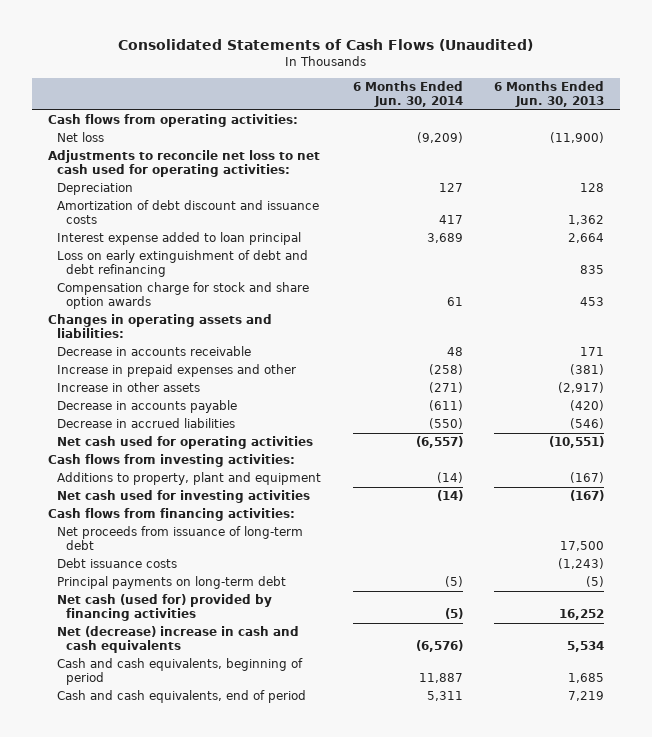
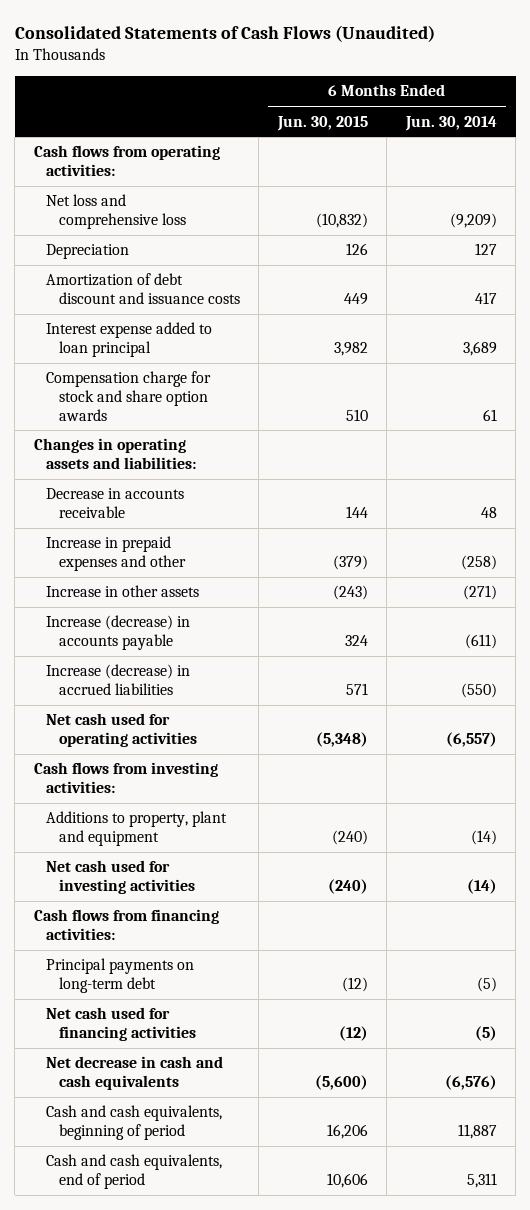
[494,81,605,107] 6 Months Ended Jun. 30, 2013 -> none
none -> [276,115,368,131] Jun. 30, 2015
[48,150,321,177] Adjustments to reconcile net loss to net cash used for operating activities: -> none
[57,132,105,143] Net loss -> [46,194,186,230] Net loss and comprehensive loss
[57,250,309,277] Loss on early extinguishment of debt and debt refinancing -> none
[57,400,238,414] Decrease in accounts payable -> [46,615,191,651] Increase (decrease) in accounts payable
[57,418,236,429] Decrease in accrued liabilities -> [46,664,191,696] Increase (decrease) in accrued liabilities
[57,526,304,550] Net proceeds from issuance of long-term debt -> none
[57,558,178,569] Debt issuance costs -> none
[57,594,273,621] Net cash (used for) provided by financing activities -> [46,1007,196,1042] Net cash used for financing activities
[57,626,300,653] Net (decrease) increase in cash and cash equivalents -> [46,1056,224,1091] Net decrease in cash and cash equivalents

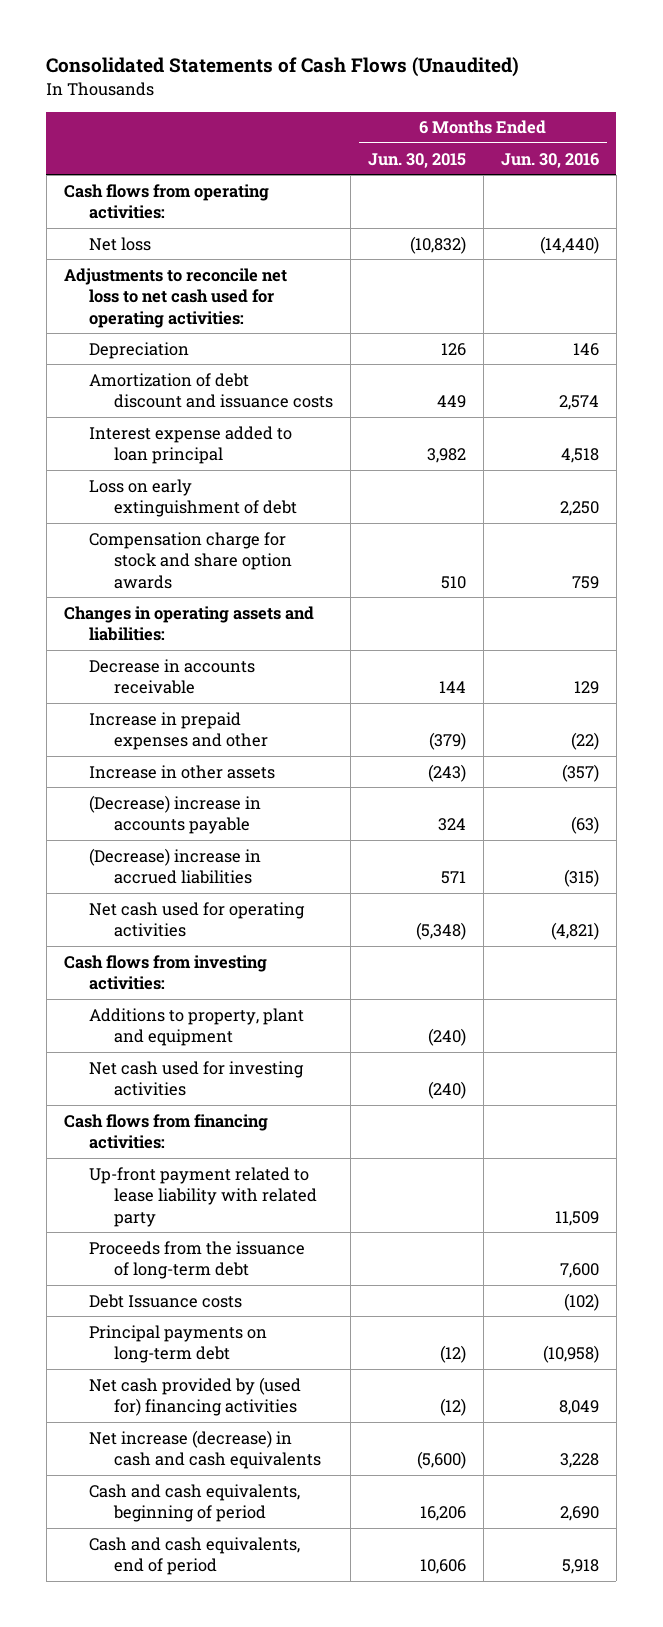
[404,115,497,131] Jun. 30, 2014 -> none
none -> [500,152,599,168] Jun. 30, 2016
[46,194,186,230] Net loss and comprehensive loss -> [88,236,151,251] Net loss
none -> [63,267,287,328] Adjustments to reconcile net loss to net cash used for operating activities:
none -> [88,478,297,518] Loss on early extinguishment of debt
[46,615,191,651] Increase (decrease) in accounts payable -> [88,794,261,835] (Decrease) increase in accounts payable
[46,664,191,696] Increase (decrease) in accrued liabilities -> [88,847,261,885] (Decrease) increase in accrued liabilities
none -> [88,1166,317,1227] Up-front payment related to lease liability with related party
none -> [88,1240,305,1280] Proceeds from the issuance of long-term debt
none -> [88,1293,242,1308] Debt Issuance costs
[46,1007,196,1042] Net cash used for financing activities -> [88,1376,301,1417] Net cash provided by (used for) financing activities
[46,1056,224,1091] Net decrease in cash and cash equivalents -> [88,1429,321,1470] Net increase (decrease) in cash and cash equivalents

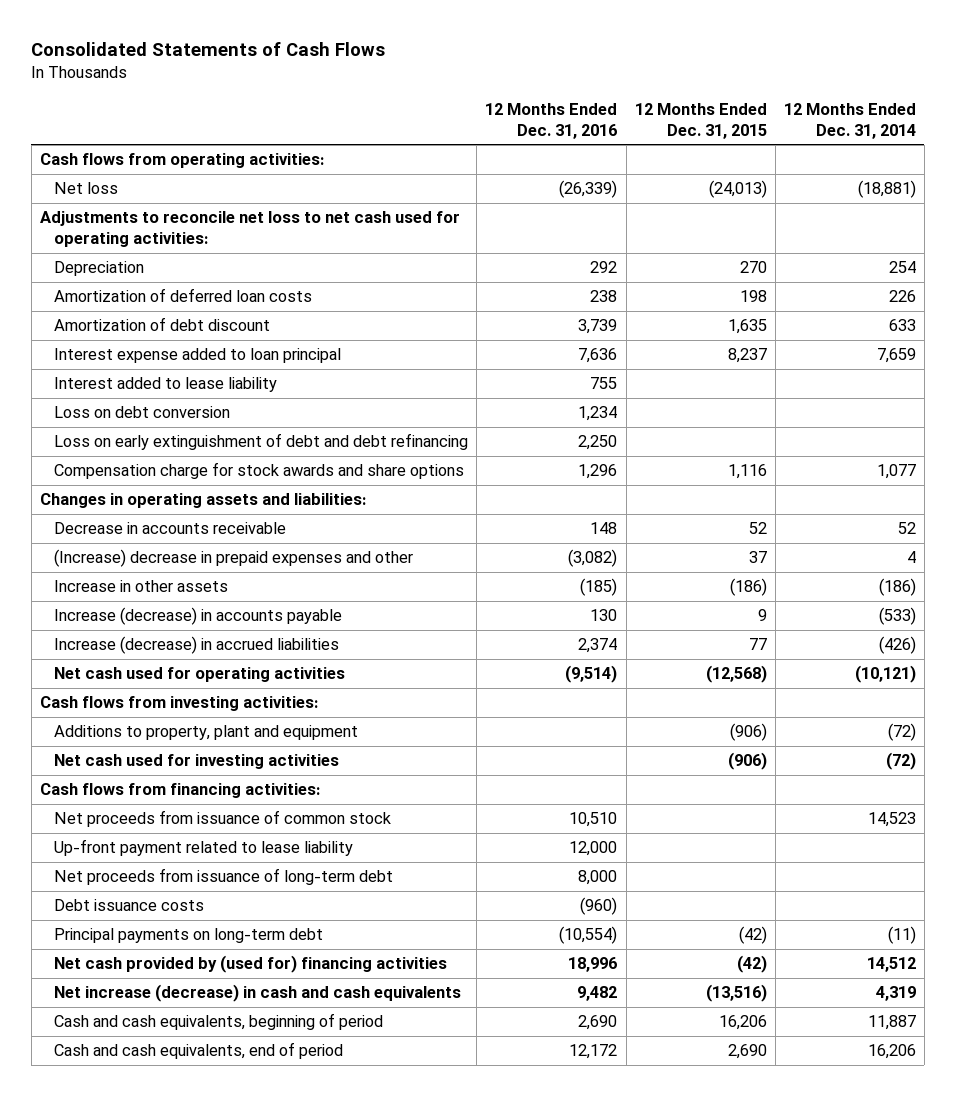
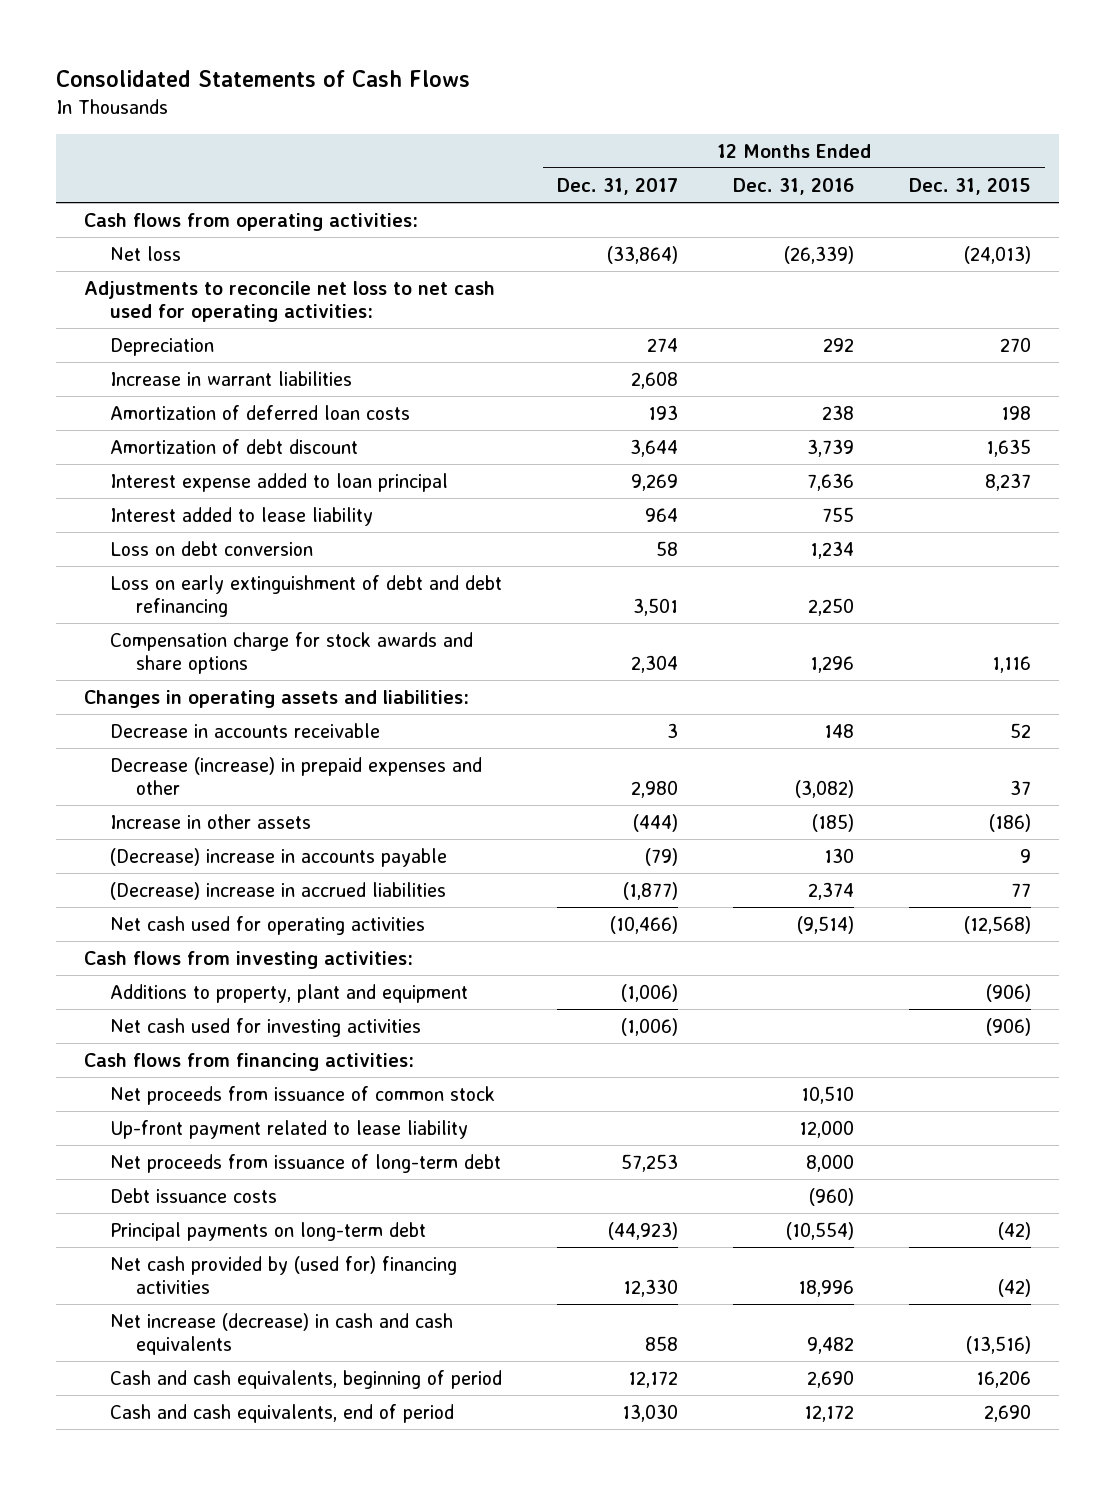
[783,103,916,139] 12 Months Ended Dec. 31, 2014 -> none
none -> [557,177,679,195] Dec. 31, 2017
none -> [109,370,352,386] Increase in warrant liabilities
[54,549,414,568] (Increase) decrease in prepaid expenses and other -> [109,756,482,796] Decrease (increase) in prepaid expenses and other
[54,607,343,626] Increase (decrease) in accounts payable -> [109,847,447,867] (Decrease) increase in accounts payable
[54,636,340,655] Increase (decrease) in accrued liabilities -> [109,881,446,900] (Decrease) increase in accrued liabilities

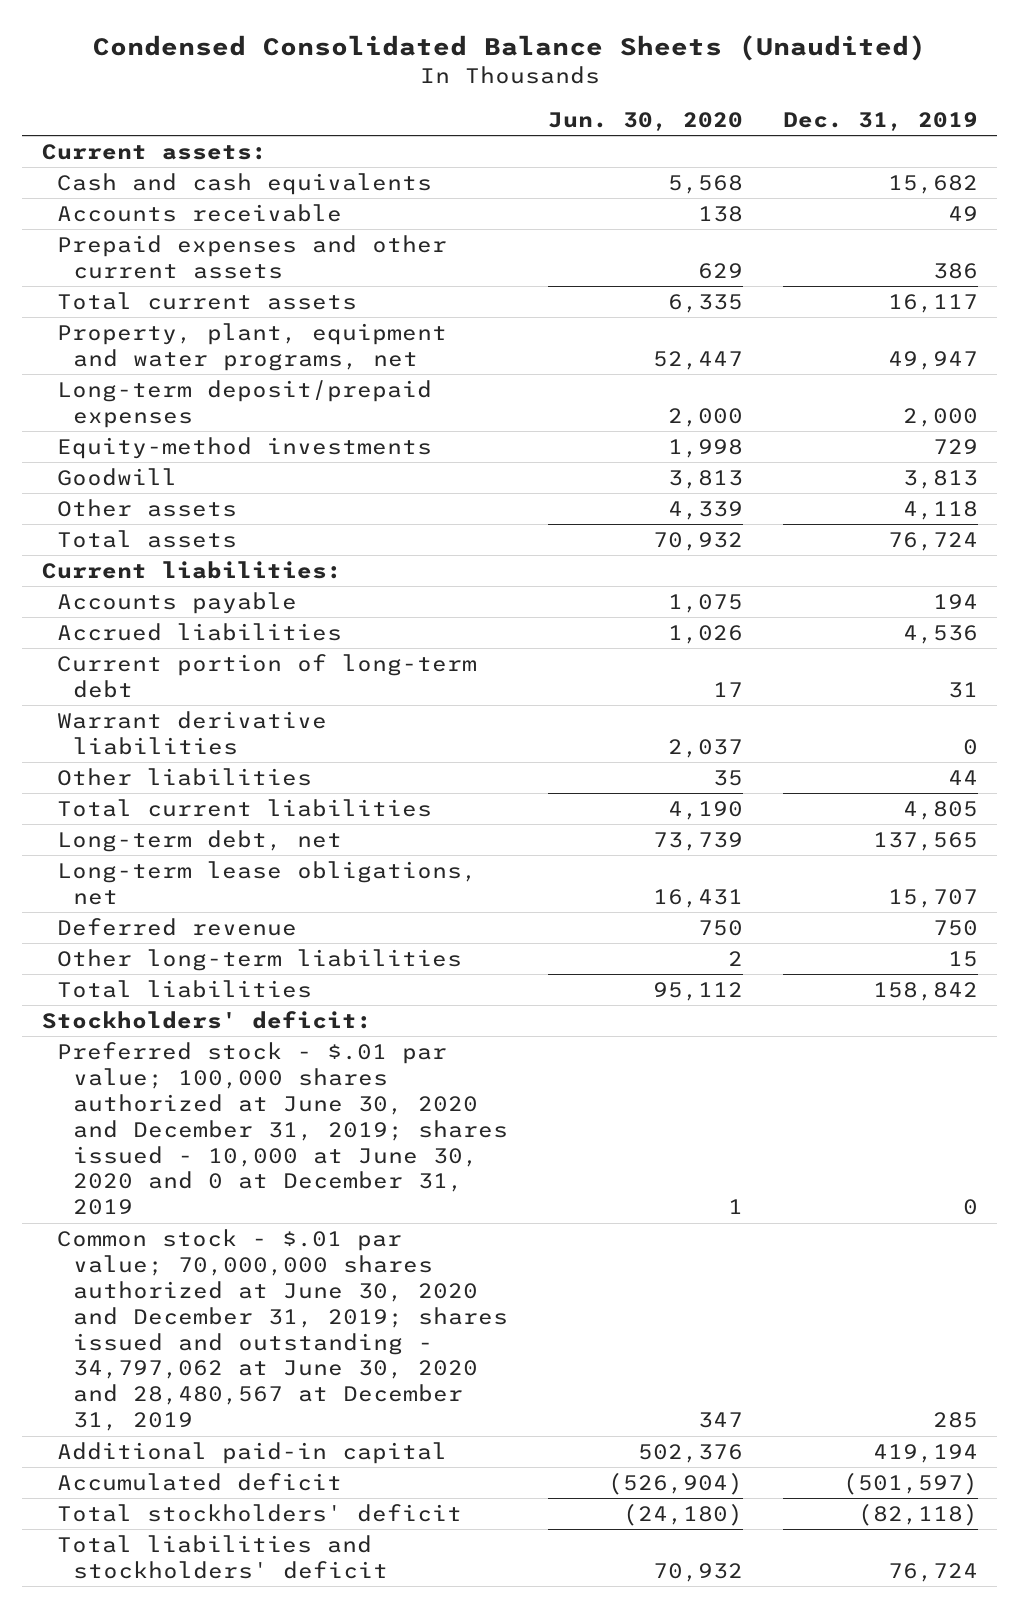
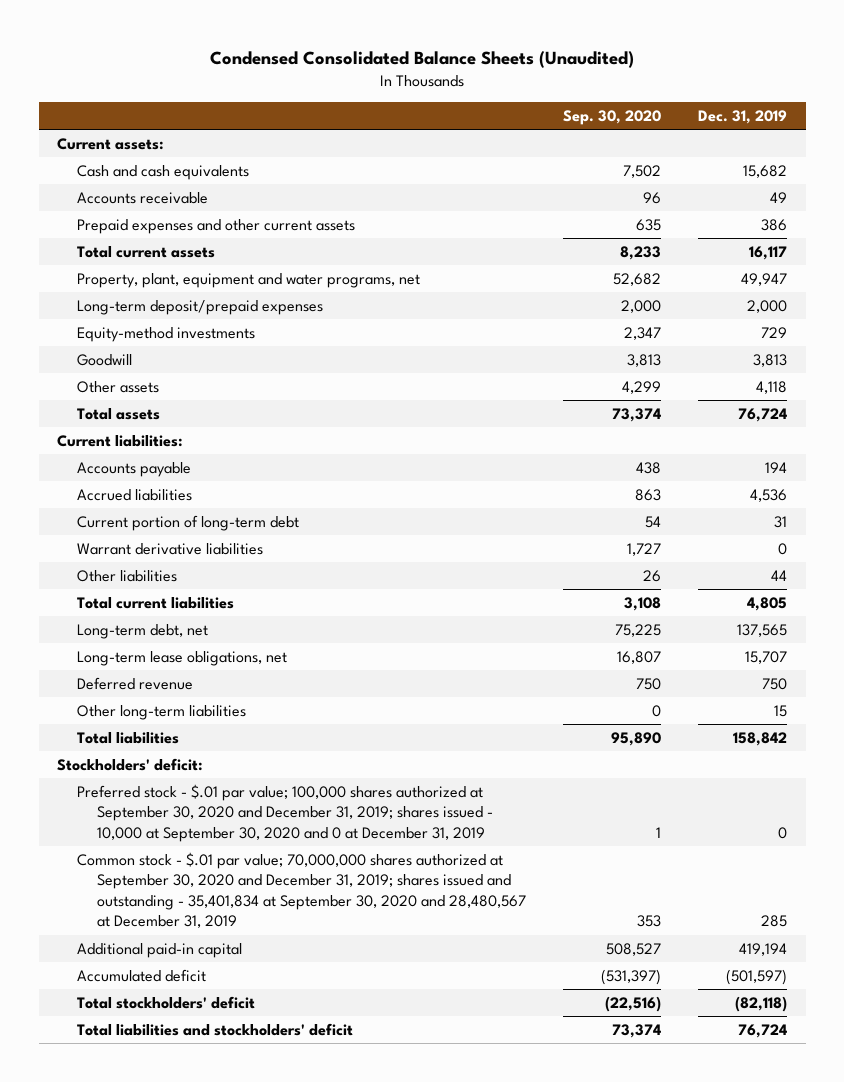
[547,112,743,132] Jun. 30, 2020 -> none
none -> [563,109,662,125] Sep. 30, 2020
[57,1042,509,1216] Preferred stock - $.01 par value; 100,000 shares authorized at June 30, 2020 and December 31, 2019; shares issued - 10,000 at June 30, 2020 and 0 at December 31, 2019 -> [77,783,494,842] Preferred stock - $.01 par value; 100,000 shares authorized at September 30, 2020 and December 31, 2019; shares issued - 10,000 at September 30, 2020 and 0 at December 31, 2019
[57,1229,509,1432] Common stock - $.01 par value; 70,000,000 shares authorized at June 30, 2020 and December 31, 2019; shares issued and outstanding - 34,797,062 at June 30, 2020 and 28,480,567 at December 31, 2019 -> [77,851,527,929] Common stock - $.01 par value; 70,000,000 shares authorized at September 30, 2020 and December 31, 2019; shares issued and outstanding - 35,401,834 at September 30, 2020 and 28,480,567 at December 31, 2019

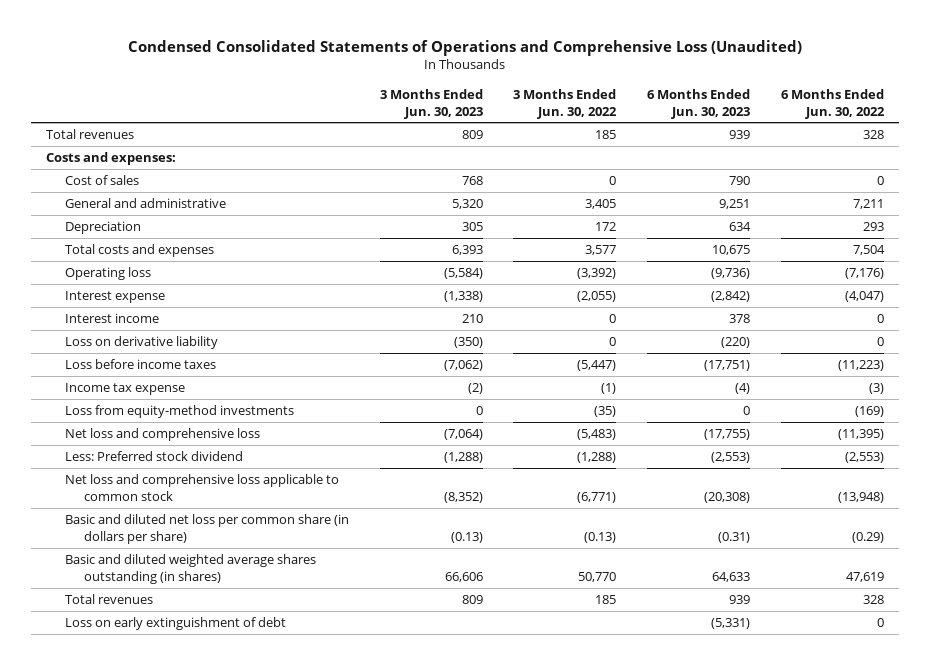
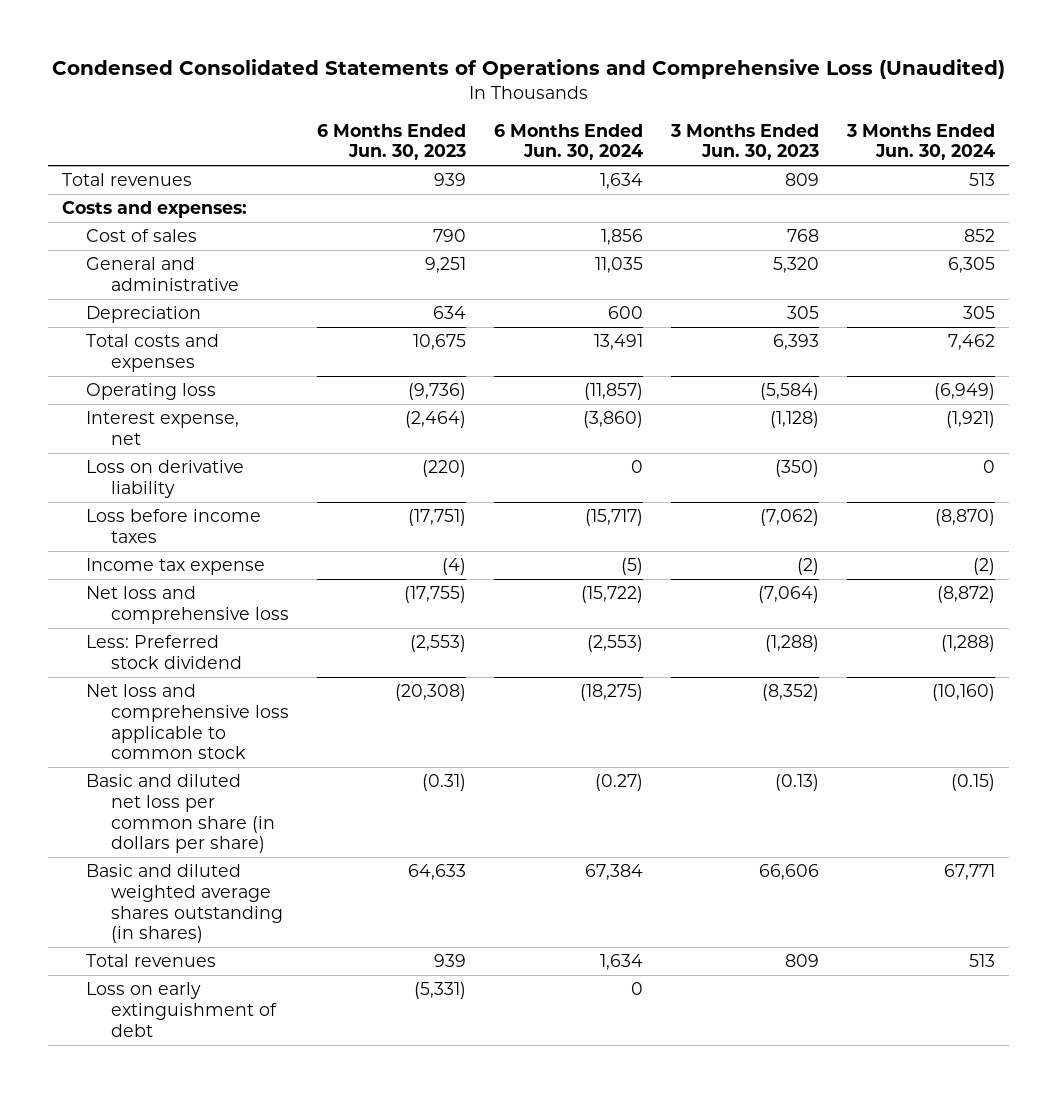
[513,89,618,119] 3 Months Ended Jun. 30, 2022 -> none
[780,89,885,119] 6 Months Ended Jun. 30, 2022 -> none
none -> [493,123,643,161] 6 Months Ended Jun. 30, 2024
none -> [846,123,996,161] 3 Months Ended Jun. 30, 2024
[65,313,160,324] Interest income -> none
[65,291,166,304] Interest expense -> [86,411,240,445] Interest expense, net
[443,291,483,303] (1,338) -> [770,411,820,429] (1,128)
[711,291,751,303] (2,842) -> [404,411,466,429] (2,464)
[65,405,295,419] Loss from equity-method investments -> none

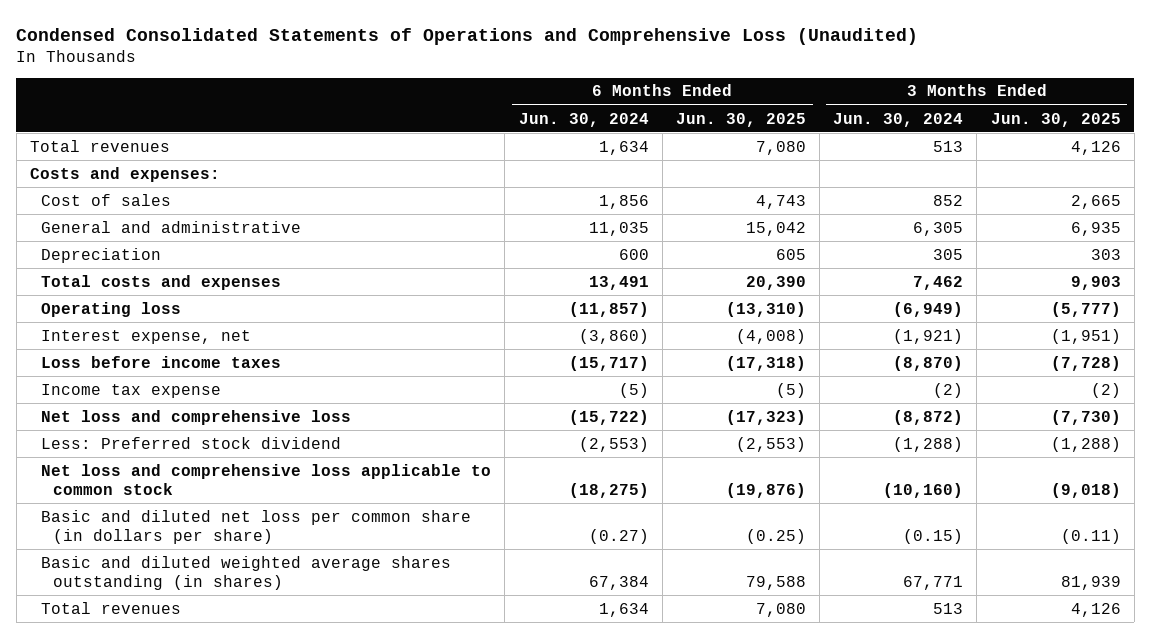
[316,123,466,161] 6 Months Ended Jun. 30, 2023 -> none
[670,123,820,161] 3 Months Ended Jun. 30, 2023 -> none
none -> [675,112,806,127] Jun. 30, 2025
none -> [990,112,1121,127] Jun. 30, 2025
[86,460,245,498] Loss on derivative liability -> none
[86,982,277,1037] Loss on early extinguishment of debt -> none

